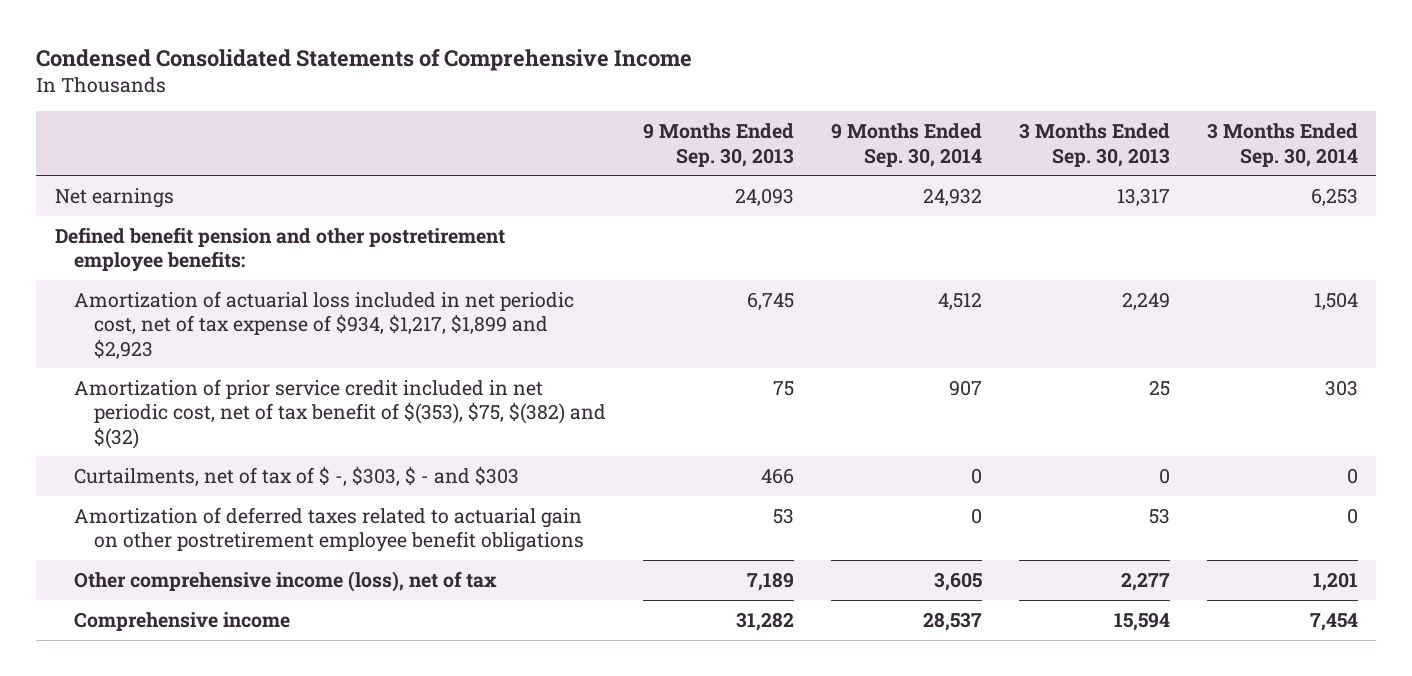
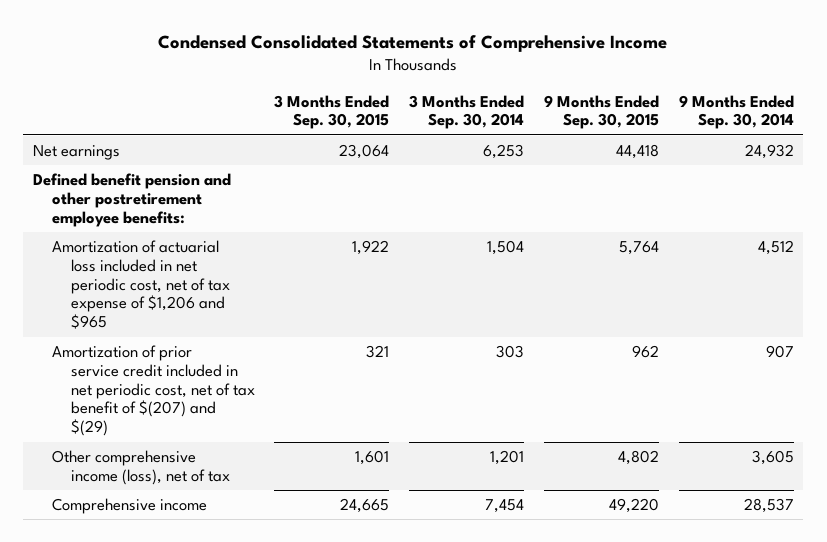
[642,123,794,167] 9 Months Ended Sep. 30, 2013 -> none
[1018,123,1170,167] 3 Months Ended Sep. 30, 2013 -> none
none -> [274,94,390,130] 3 Months Ended Sep. 30, 2015
none -> [543,94,659,130] 9 Months Ended Sep. 30, 2015
[74,465,520,486] Curtailments, net of tax of $ -, $303, $ - and $303 -> none
[74,506,584,553] Amortization of deferred taxes related to actuarial gain on other postretirement employee benefit obligations -> none
[74,290,575,359] Amortization of actuarial loss included in net periodic cost, net of tax expense of $934, $1,217, $1,899 and $2,923 -> [51,240,230,330] Amortization of actuarial loss included in net periodic cost, net of tax expense of $1,206 and $965
[74,378,606,449] Amortization of prior service credit included in net periodic cost, net of tax benefit of $(353), $75, $(382) and $(32) -> [51,345,255,437] Amortization of prior service credit included in net periodic cost, net of tax benefit of $(207) and $(29)

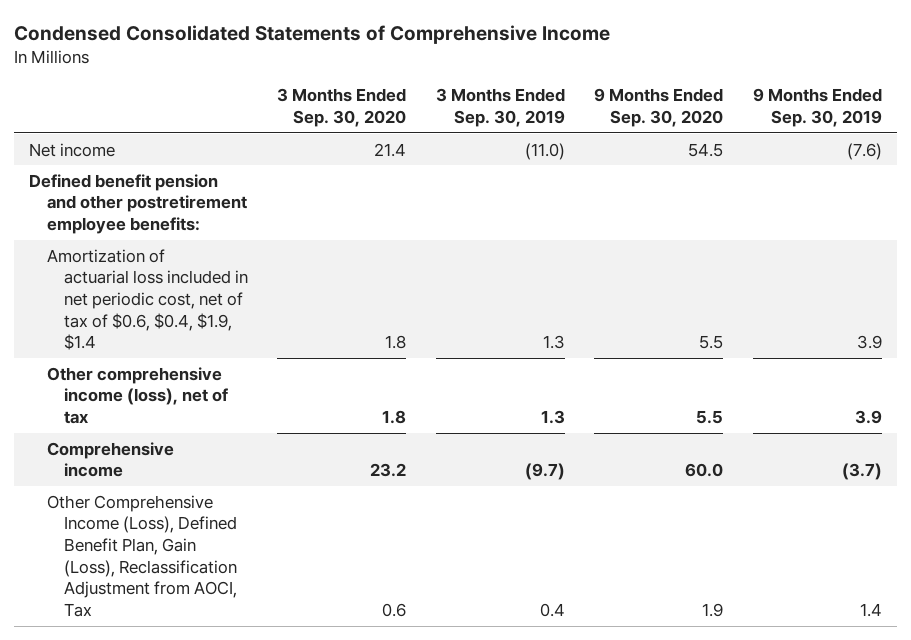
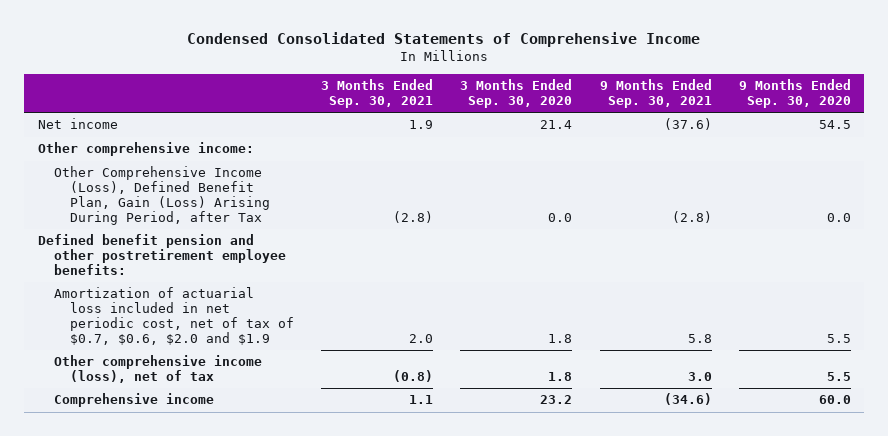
[435,88,565,128] 3 Months Ended Sep. 30, 2019 -> none
[752,88,882,128] 9 Months Ended Sep. 30, 2019 -> none
none -> [321,79,434,109] 3 Months Ended Sep. 30, 2021
none -> [599,79,712,109] 9 Months Ended Sep. 30, 2021
none -> [37,142,254,157] Other comprehensive income:
none -> [53,166,271,225] Other Comprehensive Income (Loss), Defined Benefit Plan, Gain (Loss) Arising During Period, after Tax
[46,248,249,351] Amortization of actuarial loss included in net periodic cost, net of tax of $0.6, $0.4, $1.9, $1.4 -> [53,287,295,345] Amortization of actuarial loss included in net periodic cost, net of tax of $0.7, $0.6, $2.0 and $1.9
[46,494,238,618] Other Comprehensive Income (Loss), Defined Benefit Plan, Gain (Loss), Reclassification Adjustment from AOCI, Tax -> none

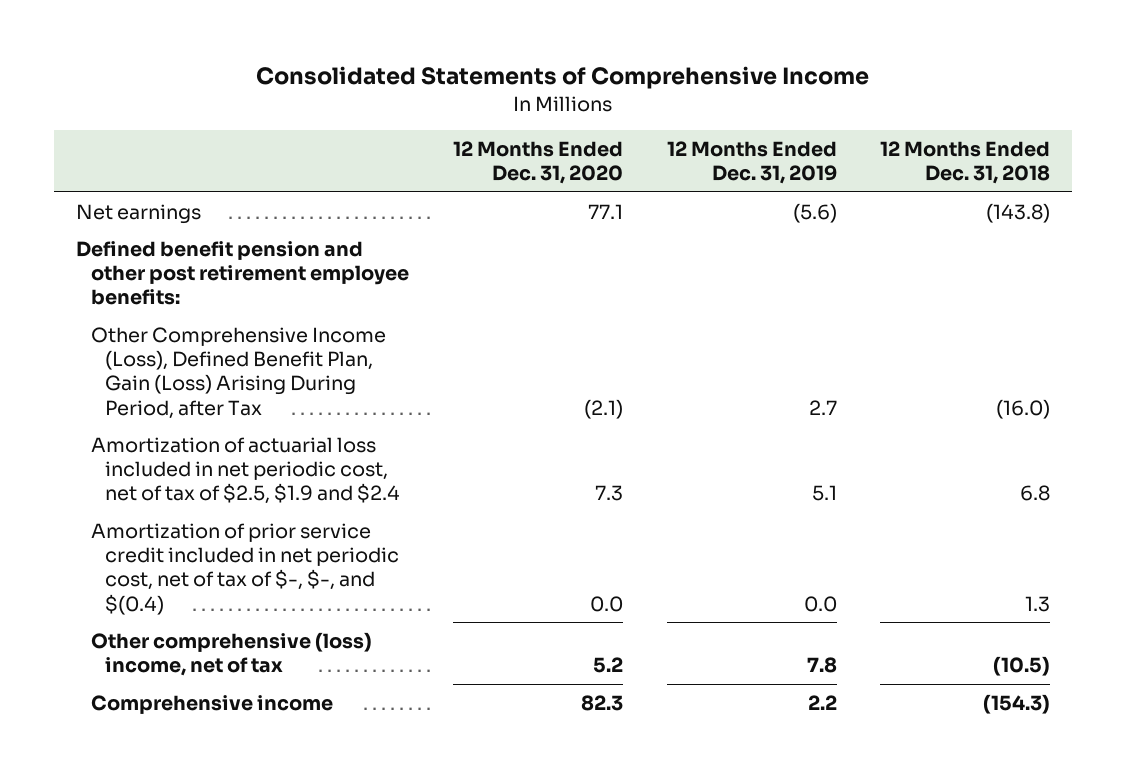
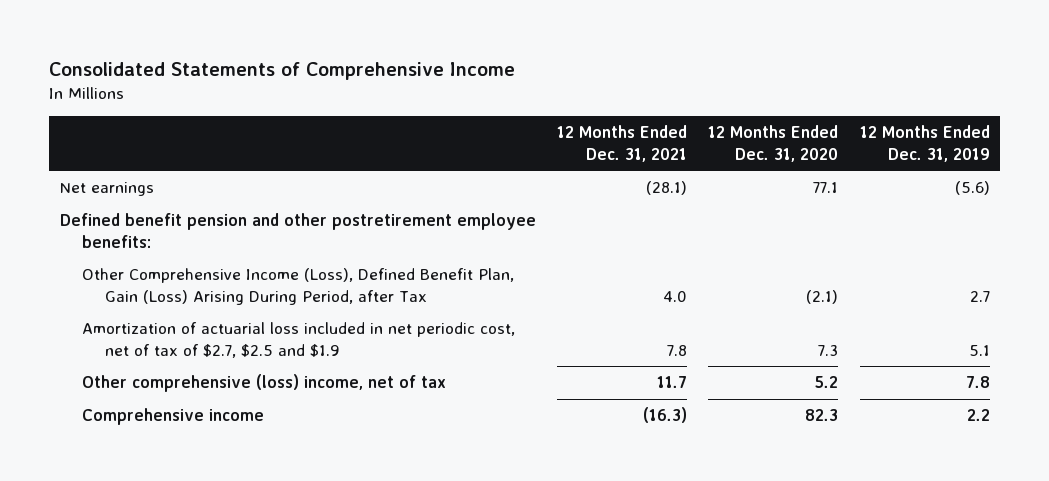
[880,141,1051,185] 12 Months Ended Dec. 31, 2018 -> none
none -> [556,125,687,162] 12 Months Ended Dec. 31, 2021
[76,240,409,306] Defined benefit pension and other post retirement employee benefits: -> [59,213,536,248] Defined benefit pension and other postretirement employee benefits:
[90,522,400,615] Amortization of prior service credit included in net periodic cost, net of tax of $-, $-, and $(0.4) -> none
[90,436,401,505] Amortization of actuarial loss included in net periodic cost, net of tax of $2.5, $1.9 and $2.4 -> [82,322,516,358] Amortization of actuarial loss included in net periodic cost, net of tax of $2.7, $2.5 and $1.9

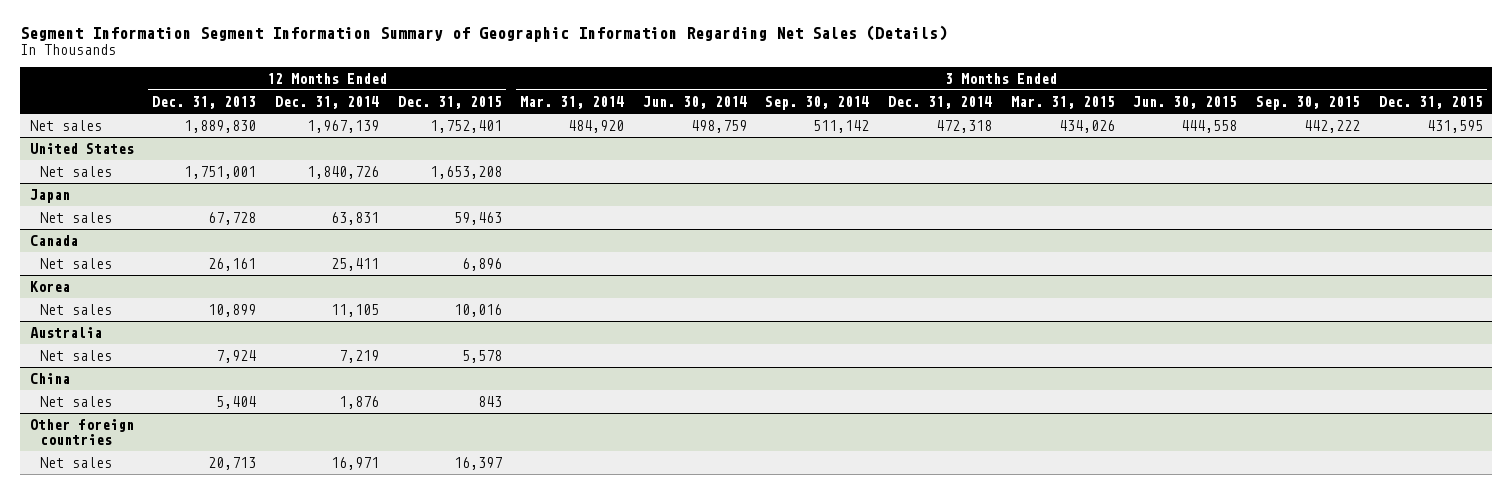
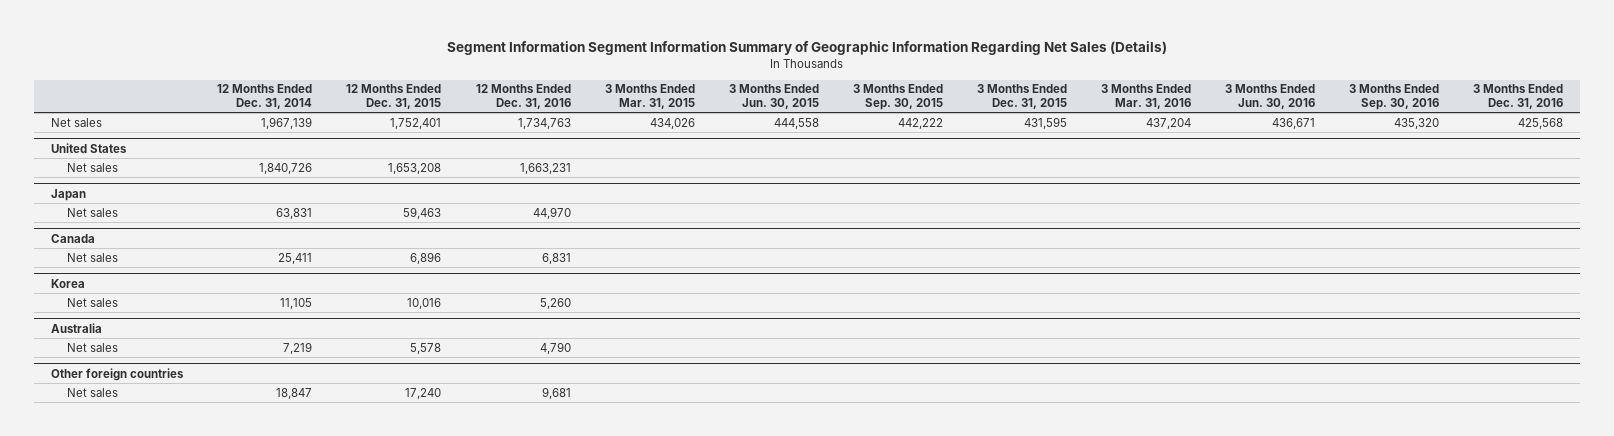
[152,95,257,109] Dec. 31, 2013 -> none
[520,95,625,109] Mar. 31, 2014 -> none
[642,95,747,109] Jun. 30, 2014 -> none
[765,95,870,110] Sep. 30, 2014 -> none
[888,95,993,109] Dec. 31, 2014 -> none
none -> [475,84,571,110] 12 Months Ended Dec. 31, 2016
none -> [1100,84,1191,110] 3 Months Ended Mar. 31, 2016
none -> [1224,84,1315,110] 3 Months Ended Jun. 30, 2016
none -> [1348,84,1439,111] 3 Months Ended Sep. 30, 2016
none -> [1472,84,1563,110] 3 Months Ended Dec. 31, 2016
[29,373,70,385] China -> none
[40,396,113,408] Net sales -> none
[330,457,379,471] 16,971 -> [276,387,313,399] 18,847
[453,457,502,471] 16,397 -> [405,387,442,399] 17,240

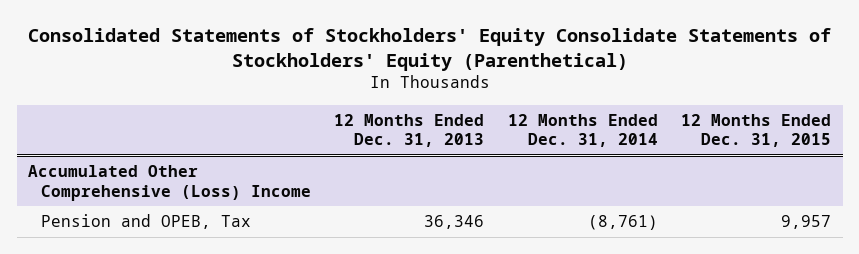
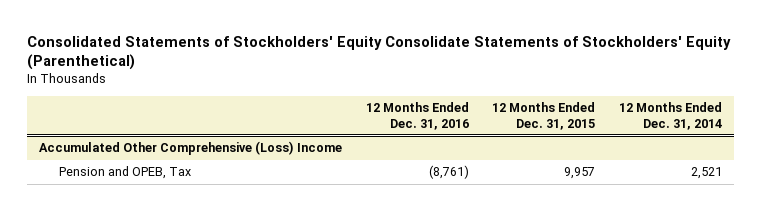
[334,113,485,148] 12 Months Ended Dec. 31, 2013 -> none
none -> [365,102,469,130] 12 Months Ended Dec. 31, 2016
[587,215,658,231] (8,761) -> [690,167,722,180] 2,521

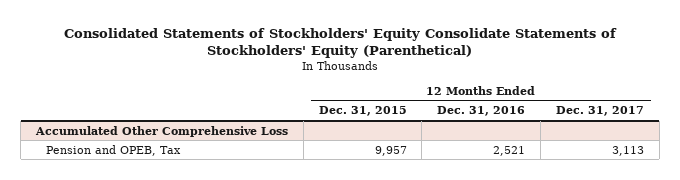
[618,102,722,130] 12 Months Ended Dec. 31, 2014 -> none
none -> [555,106,644,117] Dec. 31, 2017
[38,141,342,156] Accumulated Other Comprehensive (Loss) Income -> [34,125,288,137] Accumulated Other Comprehensive Loss
[428,165,469,180] (8,761) -> [493,145,526,156] 2,521

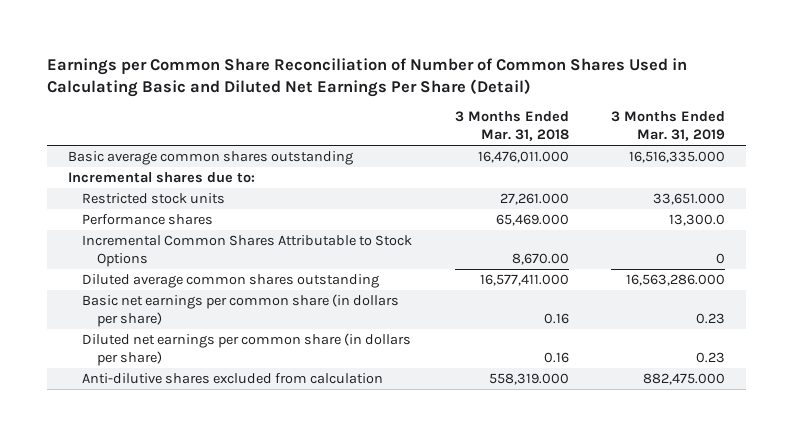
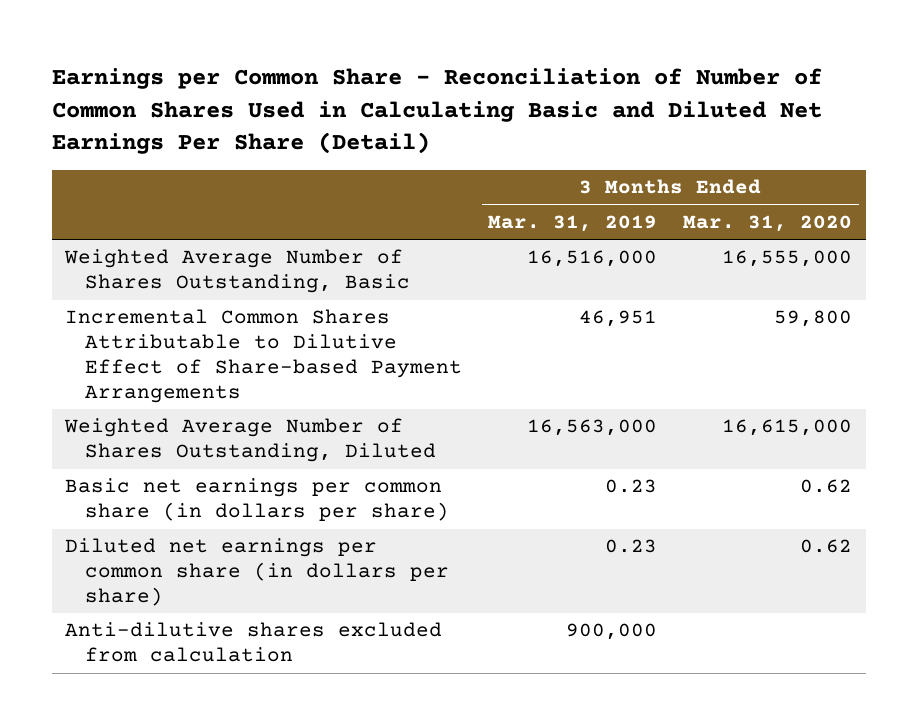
[47,57,688,97] Earnings per Common Share Reconciliation of Number of Common Shares Used in Calculating Basic and Diluted Net Earnings Per Share (Detail) -> [52,68,823,154] Earnings per Common Share - Reconciliation of Number of Common Shares Used in Calculating Basic and Diluted Net Earnings Per Share (Detail)
[454,111,569,142] 3 Months Ended Mar. 31, 2018 -> none
none -> [683,214,853,232] Mar. 31, 2020
[68,172,256,184] Incremental shares due to: -> none
[82,193,226,205] Restricted stock units -> none
[82,214,214,226] Performance shares -> none
[82,235,413,267] Incremental Common Shares Attributable to Stock Options -> none
[68,151,354,166] Basic average common shares outstanding -> [64,249,411,294] Weighted Average Number of Shares Outstanding, Basic
[628,151,725,164] 16,516,335.000 -> [527,250,658,268] 16,516,000
none -> [65,309,463,403] Incremental Common Shares Attributable to Dilutive Effect of Share-based Payment Arrangements
[82,274,380,289] Diluted average common shares outstanding -> [64,418,437,463] Weighted Average Number of Shares Outstanding, Diluted
[625,274,725,287] 16,563,286.000 -> [527,419,658,437] 16,563,000
[642,373,725,386] 882,475.000 -> [566,623,658,641] 900,000

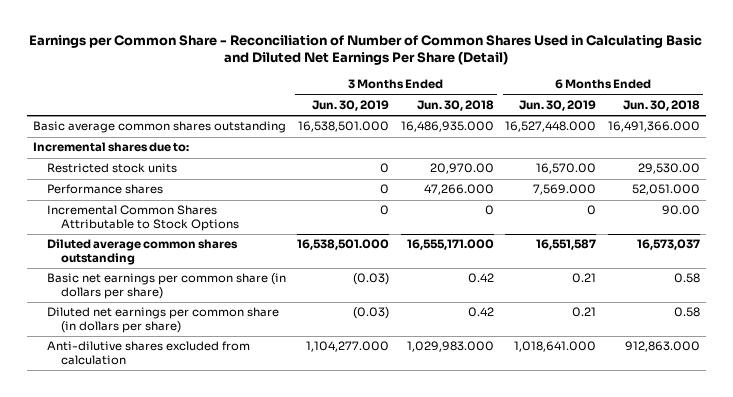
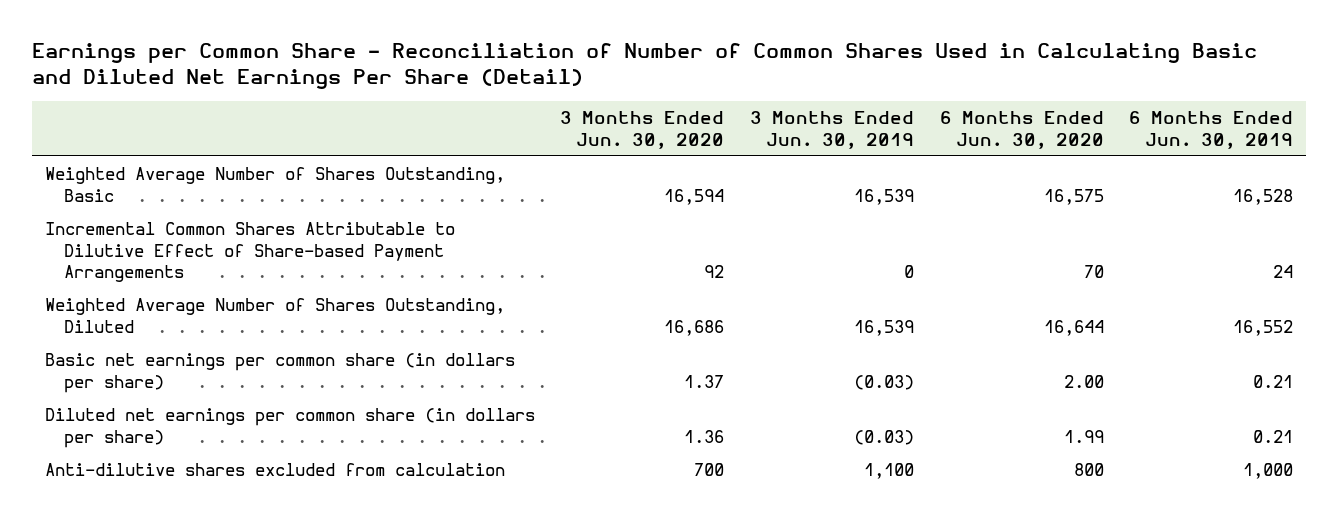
[416,100,494,112] Jun. 30, 2018 -> none
[622,100,700,112] Jun. 30, 2018 -> none
none -> [560,111,725,150] 3 Months Ended Jun. 30, 2020
none -> [939,111,1104,150] 6 Months Ended Jun. 30, 2020
[32,142,189,153] Incremental shares due to: -> none
[46,163,177,174] Restricted stock units -> none
[46,184,163,195] Performance shares -> none
[46,205,239,232] Incremental Common Shares Attributable to Stock Options -> none
[32,121,286,134] Basic average common shares outstanding -> [44,166,505,202] Weighted Average Number of Shares Outstanding, Basic
[298,121,390,133] 16,538,501.000 -> [854,188,915,205] 16,539
[505,121,597,133] 16,527,448.000 -> [1233,188,1294,205] 16,528
none -> [44,221,455,283] Incremental Common Shares Attributable to Dilutive Effect of Share-based Payment Arrangements
[46,239,238,266] Diluted average common shares outstanding -> [44,297,505,333] Weighted Average Number of Shares Outstanding, Diluted
[297,239,390,251] 16,538,501.000 -> [854,319,915,336] 16,539
[536,239,597,251] 16,551,587 -> [1233,319,1294,336] 16,552
[306,341,390,353] 1,104,277.000 -> [864,462,915,479] 1,100
[514,341,597,353] 1,018,641.000 -> [1243,462,1294,479] 1,000

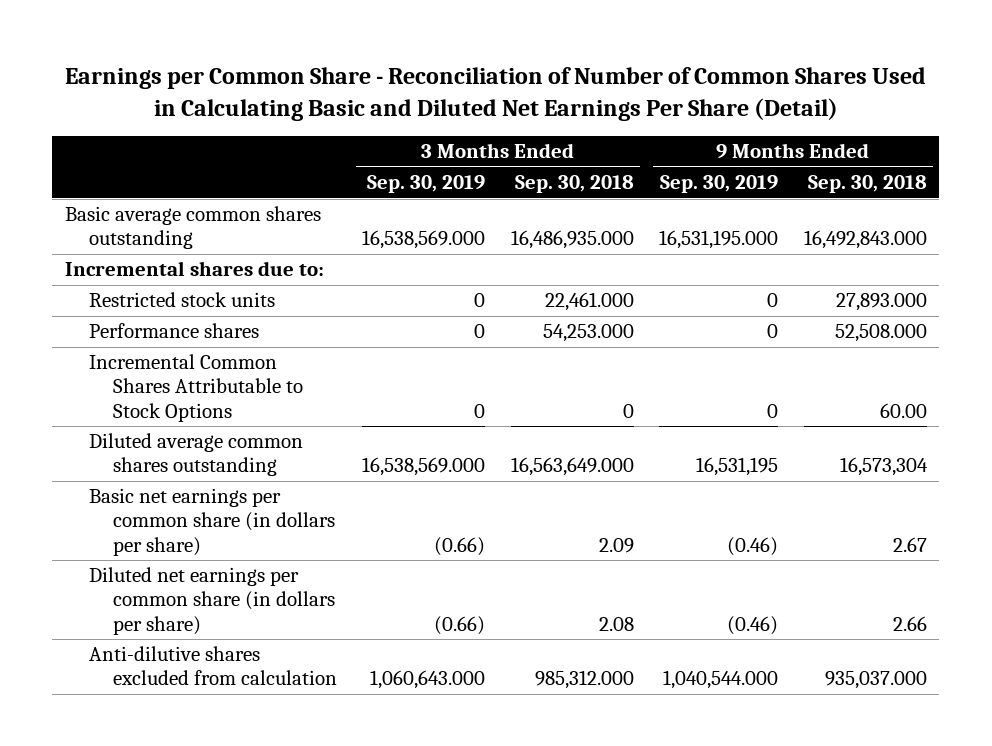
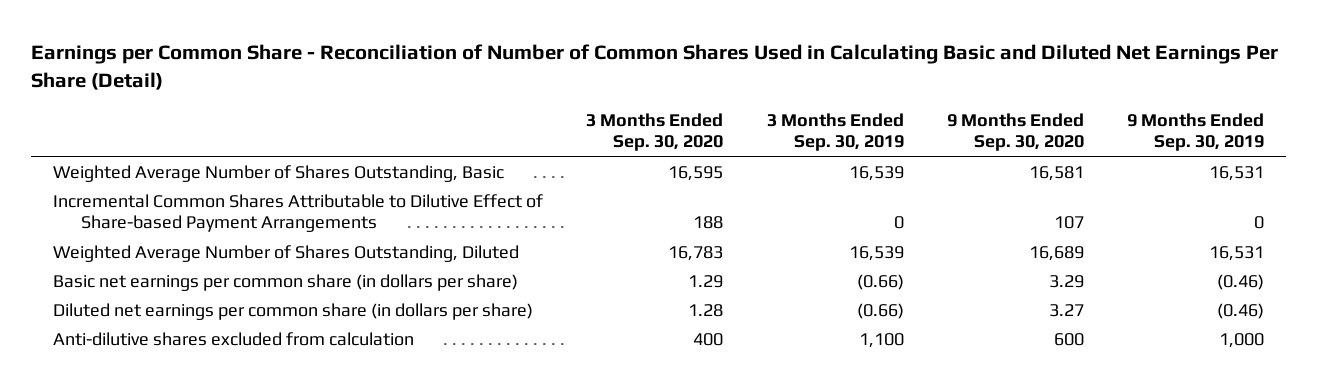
[514,175,634,194] Sep. 30, 2018 -> none
[807,175,927,194] Sep. 30, 2018 -> none
none -> [586,112,724,152] 3 Months Ended Sep. 30, 2020
none -> [946,112,1084,152] 9 Months Ended Sep. 30, 2020
[65,261,325,277] Incremental shares due to: -> none
[88,292,275,308] Restricted stock units -> none
[88,323,259,339] Performance shares -> none
[88,354,303,422] Incremental Common Shares Attributable to Stock Options -> none
[65,206,322,250] Basic average common shares outstanding -> [53,164,505,182] Weighted Average Number of Shares Outstanding, Basic
[362,230,486,250] 16,538,569.000 -> [848,165,904,181] 16,539
[659,230,779,250] 16,531,195.000 -> [1209,165,1265,181] 16,531
none -> [53,193,544,233] Incremental Common Shares Attributable to Dilutive Effect of Share-based Payment Arrangements
[88,433,303,477] Diluted average common shares outstanding -> [53,244,520,262] Weighted Average Number of Shares Outstanding, Diluted
[362,457,486,477] 16,538,569.000 -> [848,245,904,261] 16,539
[696,457,779,477] 16,531,195 -> [1209,245,1265,261] 16,531
[370,670,486,690] 1,060,643.000 -> [858,332,904,348] 1,100
[663,670,779,690] 1,040,544.000 -> [1219,332,1265,348] 1,000

